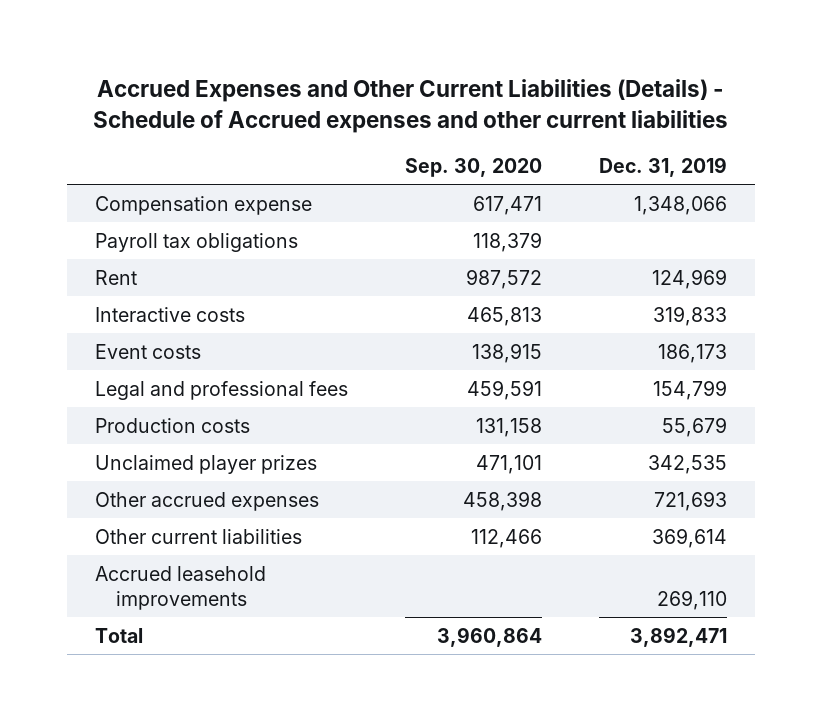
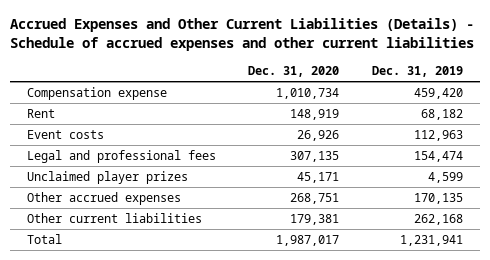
[93,79,729,133] Accrued Expenses and Other Current Liabilities (Details) - Schedule of Accrued expenses and other current liabilities -> [10,18,475,51] Accrued Expenses and Other Current Liabilities (Details) - Schedule of accrued expenses and other current liabilities
[405,157,543,177] Sep. 30, 2020 -> none
none -> [248,66,340,78] Dec. 31, 2020
[95,232,299,252] Payroll tax obligations -> none
[95,306,246,322] Interactive costs -> none
[95,417,251,433] Production costs -> none
[95,565,267,610] Accrued leasehold improvements -> none
[633,195,727,215] 1,348,066 -> [414,87,464,99] 459,420
[651,268,727,289] 124,969 -> [421,108,464,120] 68,182
[657,343,727,363] 186,173 -> [414,129,464,141] 112,963
[652,379,727,400] 154,799 -> [414,150,464,162] 154,474
[647,454,727,474] 342,535 -> [428,171,464,183] 4,599
[653,490,727,511] 721,693 -> [414,192,464,204] 170,135
[651,527,727,548] 369,614 -> [414,213,464,225] 262,168
[629,626,727,647] 3,892,471 -> [400,234,464,246] 1,231,941

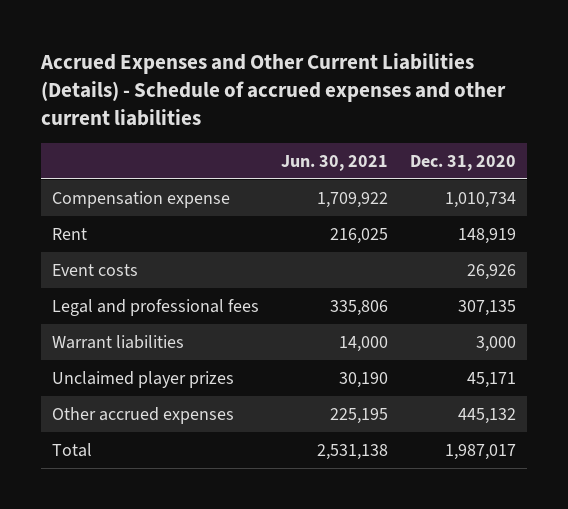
[372,66,464,78] Dec. 31, 2019 -> none
none -> [281,154,389,171] Jun. 30, 2021
none -> [51,334,184,349] Warrant liabilities
[26,212,202,223] Other current liabilities -> none
[290,192,340,204] 268,751 -> [458,407,517,424] 445,132

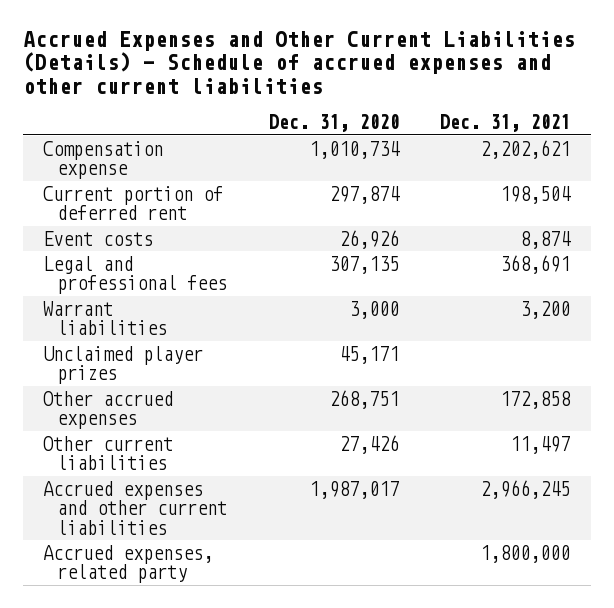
[281,154,389,171] Jun. 30, 2021 -> none
none -> [440,114,571,133] Dec. 31, 2021
[51,227,87,240] Rent -> [43,185,224,221] Current portion of deferred rent
[458,227,517,244] 148,919 -> [328,185,400,204] 297,874
[458,407,517,424] 445,132 -> [328,389,399,409] 268,751
none -> [43,435,174,471] Other current liabilities
[51,442,92,457] Total -> [43,480,227,535] Accrued expenses and other current liabilities
none -> [43,544,214,584] Accrued expenses, related party

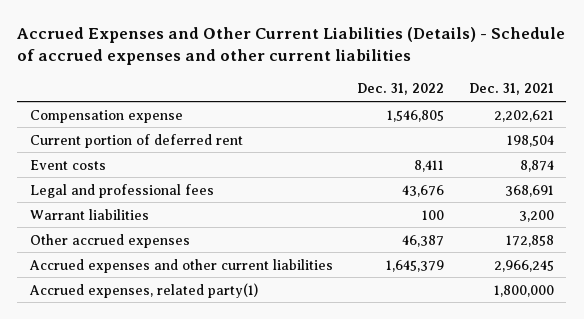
[268,114,399,133] Dec. 31, 2020 -> none
none -> [357,83,445,96] Dec. 31, 2022
[43,345,204,385] Unclaimed player prizes -> none
[43,435,174,471] Other current liabilities -> none
[43,544,214,584] Accrued expenses, related party -> [28,282,258,298] Accrued expenses, related party(1)

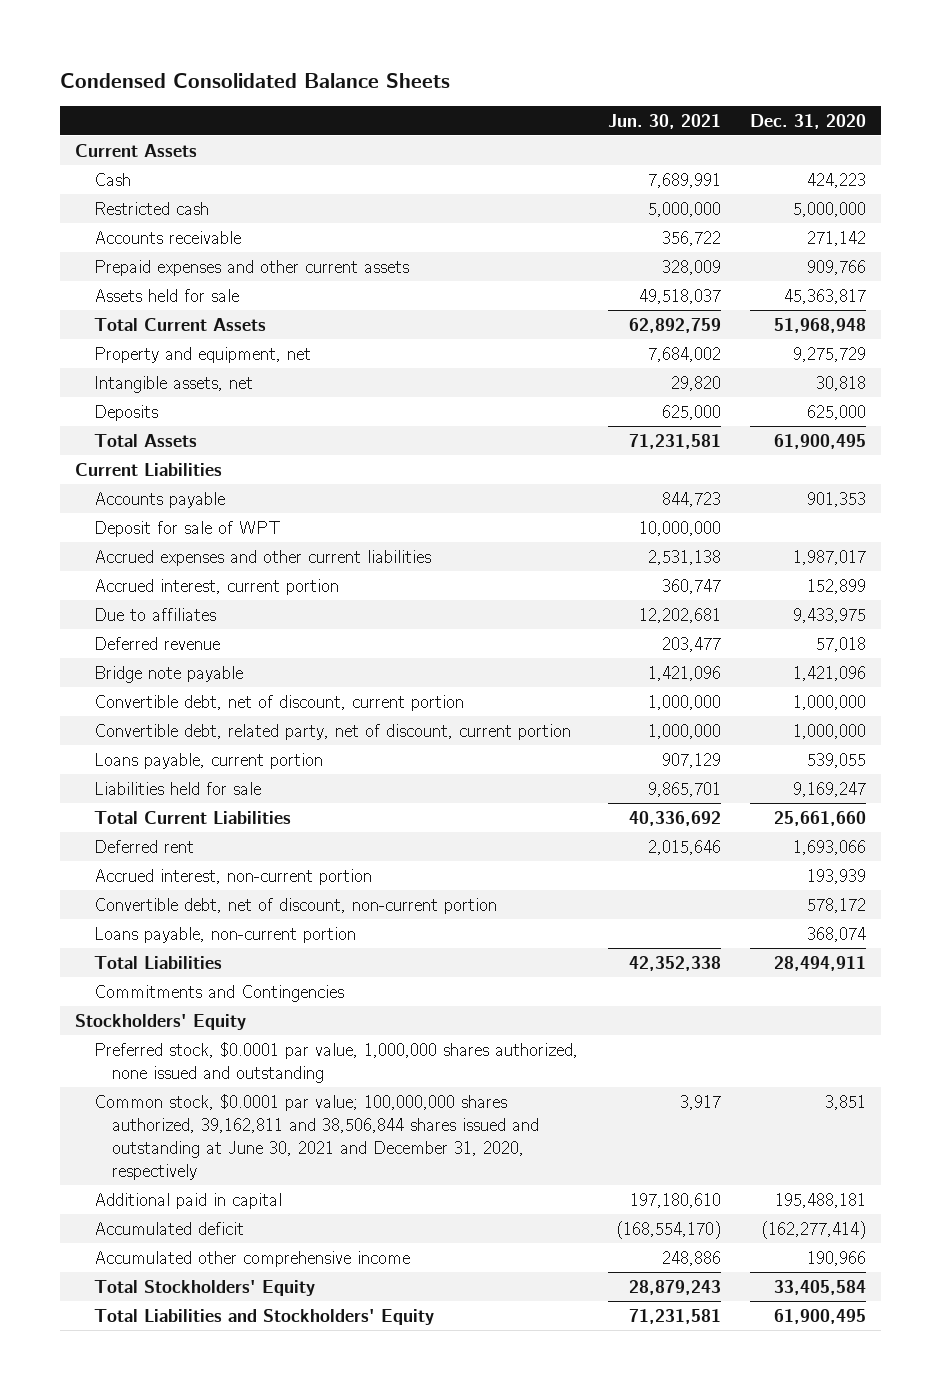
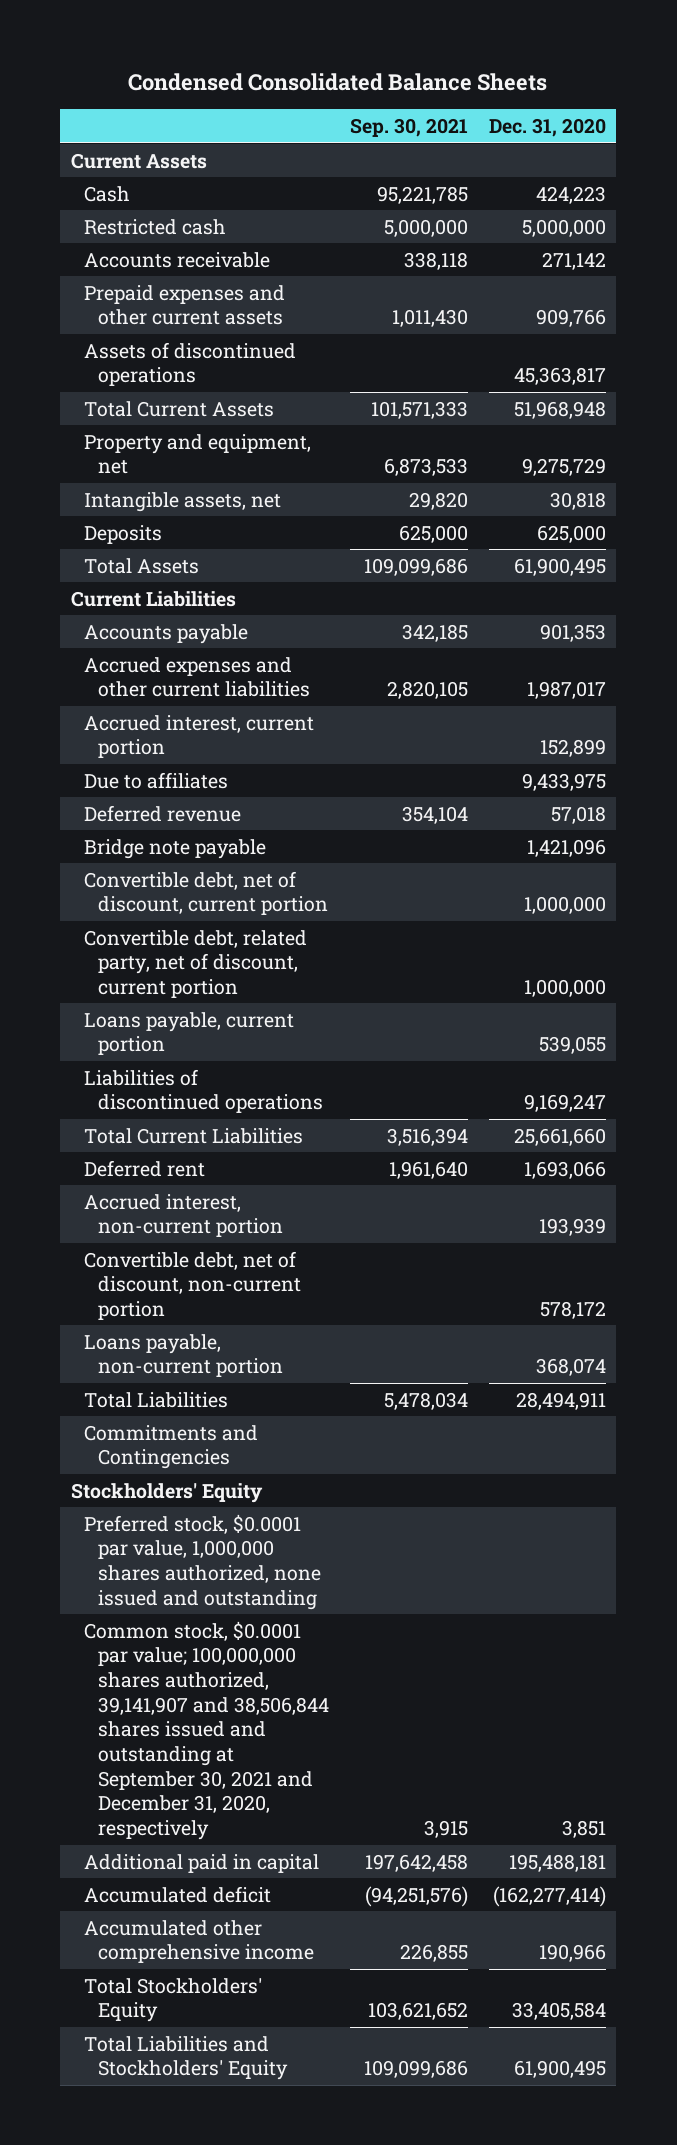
[607,113,721,129] Jun. 30, 2021 -> none
none -> [349,117,468,137] Sep. 30, 2021
[93,288,239,302] Assets held for sale -> [84,341,297,387] Assets of discontinued operations
[93,520,281,537] Deposit for sale of WPT -> none
[93,781,261,795] Liabilities held for sale -> [84,1068,323,1114] Liabilities of discontinued operations
[93,1093,540,1180] Common stock, $0.0001 par value; 100,000,000 shares authorized, 39,162,811 and 38,506,844 shares issued and outstanding at June 30, 2021 and December 31, 2020, respectively -> [84,1620,329,1841] Common stock, $0.0001 par value; 100,000,000 shares authorized, 39,141,907 and 38,506,844 shares issued and outstanding at September 30, 2021 and December 31, 2020, respectively

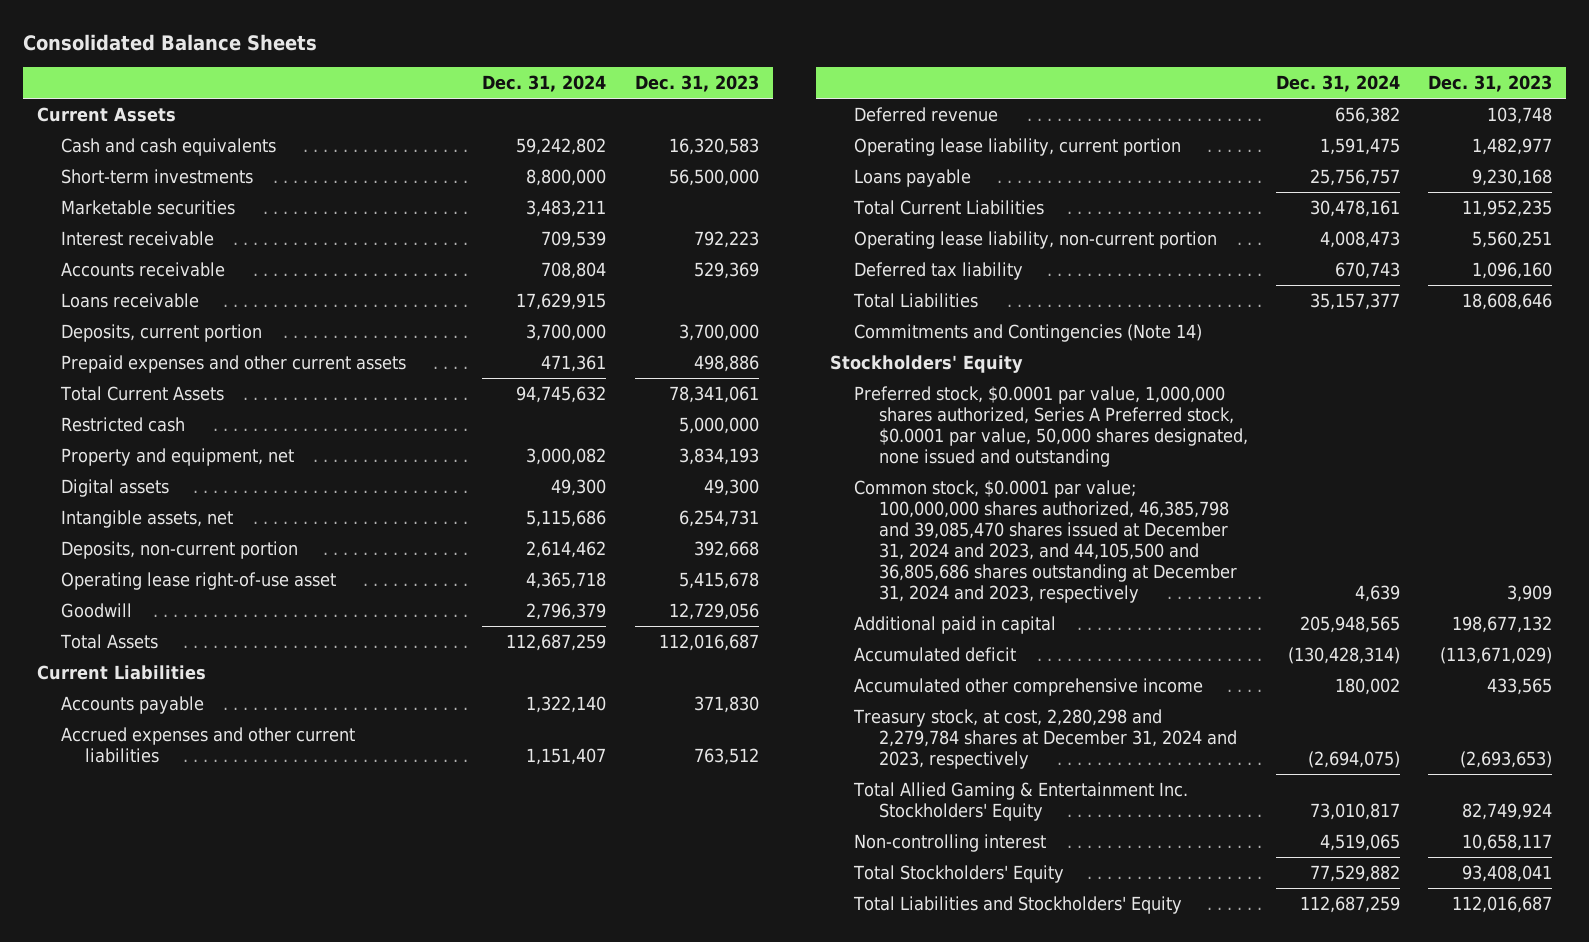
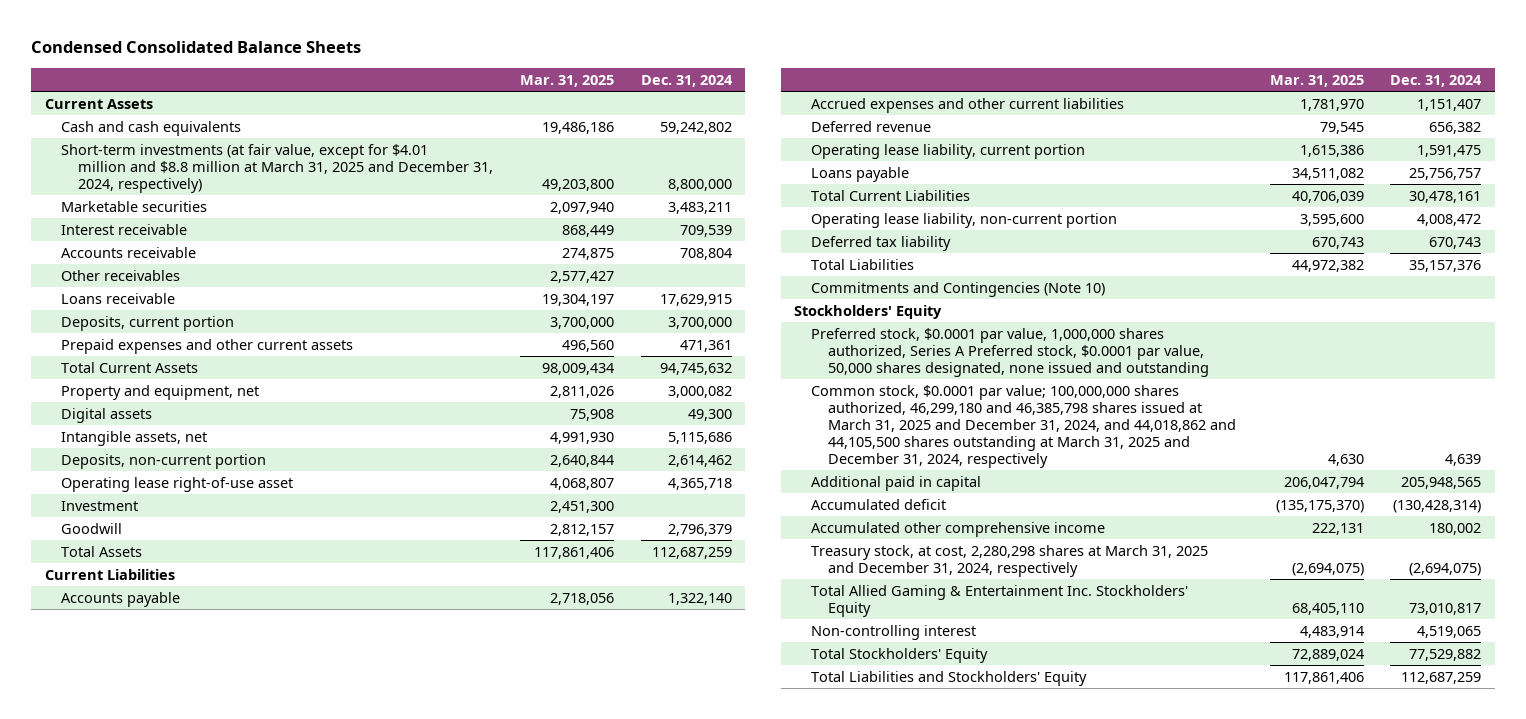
[22,33,317,51] Consolidated Balance Sheets -> [31,41,362,54] Condensed Consolidated Balance Sheets
[634,75,759,93] Dec. 31, 2023 -> none
none -> [519,74,614,87] Mar. 31, 2025
[61,168,254,184] Short-term investments -> none
none -> [61,143,493,193] Short-term investments (at fair value, except for $4.01 million and $8.8 million at March 31, 2025 and December 31, 2024, respectively)
none -> [61,269,181,281] Other receivables
[61,416,186,432] Restricted cash -> none
none -> [61,500,139,511] Investment
[1319,230,1400,248] 4,008,473 -> [1417,213,1482,226] 4,008,472
[1309,292,1400,310] 35,157,377 -> [1409,259,1482,272] 35,157,376
[854,323,1203,342] Commitments and Contingencies (Note 14) -> [810,281,1105,297] Commitments and Contingencies (Note 10)
[854,479,1237,603] Common stock, $0.0001 par value; 100,000,000 shares authorized, 46,385,798 and 39,085,470 shares issued at December 31, 2024 and 2023, and 44,105,500 and 36,805,686 shares outstanding at December 31, 2024 and 2023, respectively -> [810,384,1236,468] Common stock, $0.0001 par value; 100,000,000 shares authorized, 46,299,180 and 46,385,798 shares issued at March 31, 2025 and December 31, 2024, and 44,018,862 and 44,105,500 shares outstanding at March 31, 2025 and December 31, 2024, respectively
[853,708,1237,769] Treasury stock, at cost, 2,280,298 and 2,279,784 shares at December 31, 2024 and 2023, respectively -> [810,544,1208,577] Treasury stock, at cost, 2,280,298 shares at March 31, 2025 and December 31, 2024, respectively

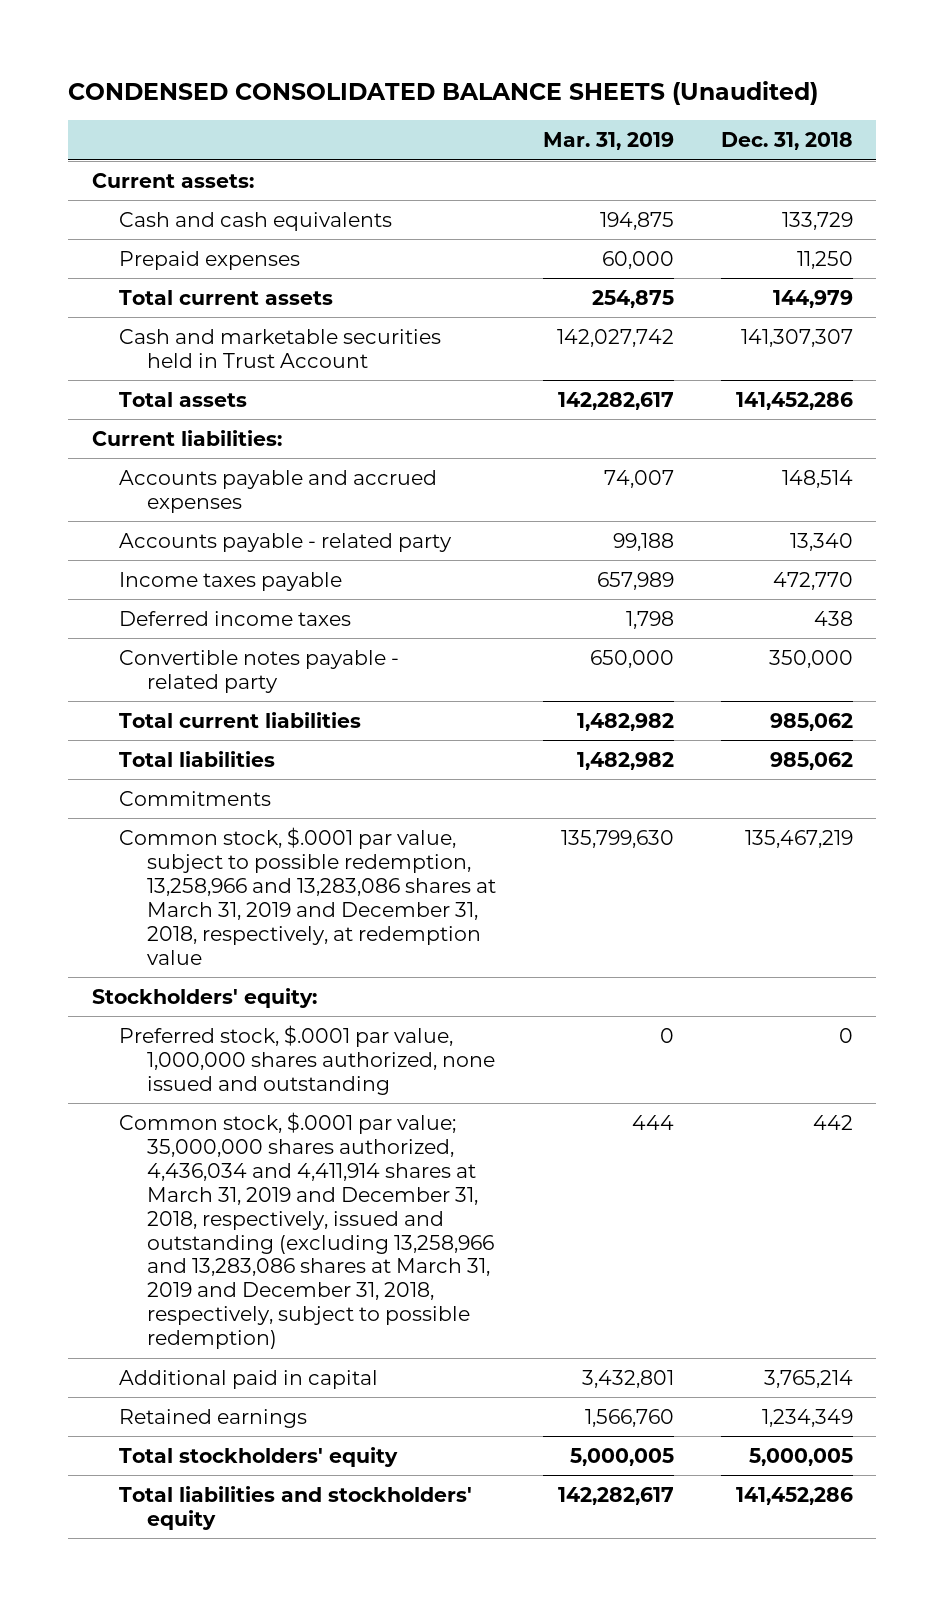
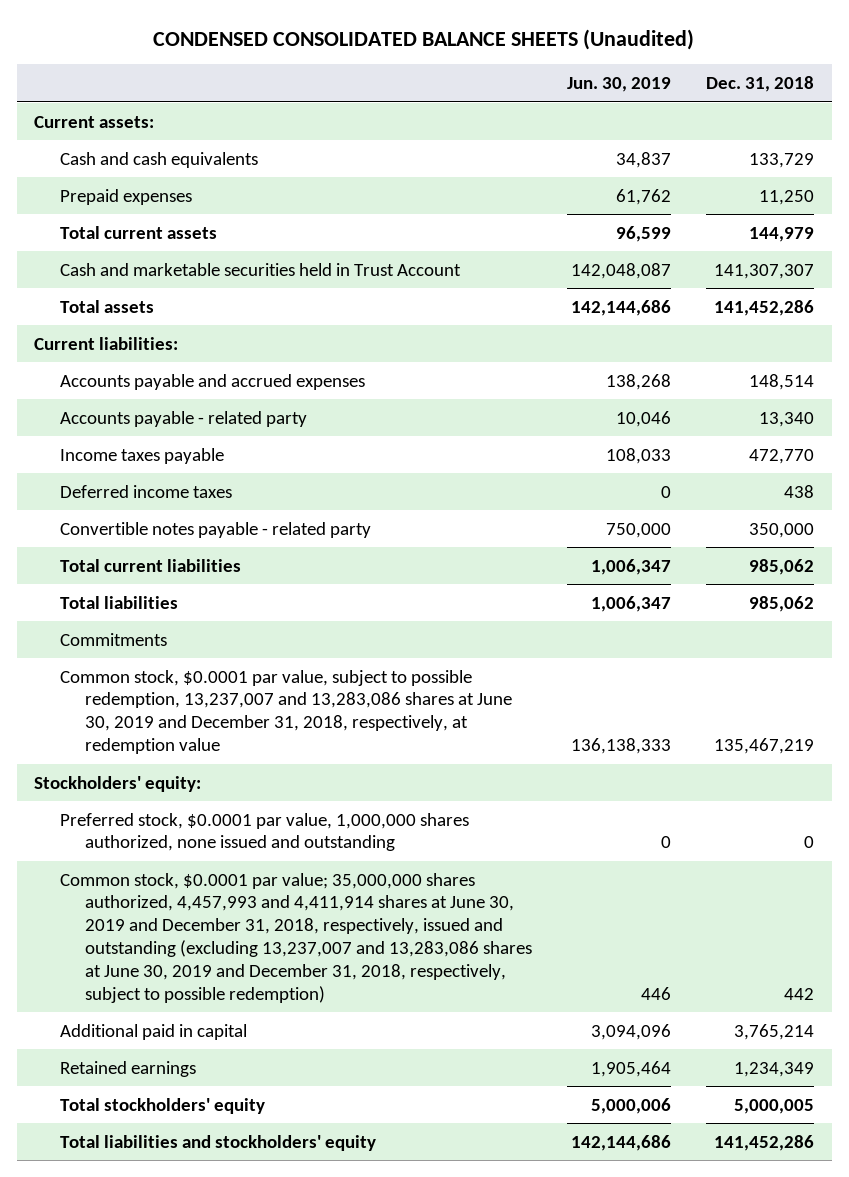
[542,132,674,151] Mar. 31, 2019 -> none
none -> [567,76,672,92] Jun. 30, 2019
[119,826,496,965] Common stock, $.0001 par value, subject to possible redemption, 13,258,966 and 13,283,086 shares at March 31, 2019 and December 31, 2018, respectively, at redemption value -> [59,669,513,755] Common stock, $0.0001 par value, subject to possible redemption, 13,237,007 and 13,283,086 shares at June 30, 2019 and December 31, 2018, respectively, at redemption value
[119,1024,495,1095] Preferred stock, $.0001 par value, 1,000,000 shares authorized, none issued and outstanding -> [59,812,469,852] Preferred stock, $0.0001 par value, 1,000,000 shares authorized, none issued and outstanding
[119,1111,494,1350] Common stock, $.0001 par value; 35,000,000 shares authorized, 4,436,034 and 4,411,914 shares at March 31, 2019 and December 31, 2018, respectively, issued and outstanding (excluding 13,258,966 and 13,283,086 shares at March 31, 2019 and December 31, 2018, respectively, subject to possible redemption) -> [59,872,533,1003] Common stock, $0.0001 par value; 35,000,000 shares authorized, 4,457,993 and 4,411,914 shares at June 30, 2019 and December 31, 2018, respectively, issued and outstanding (excluding 13,237,007 and 13,283,086 shares at June 30, 2019 and December 31, 2018, respectively, subject to possible redemption)

